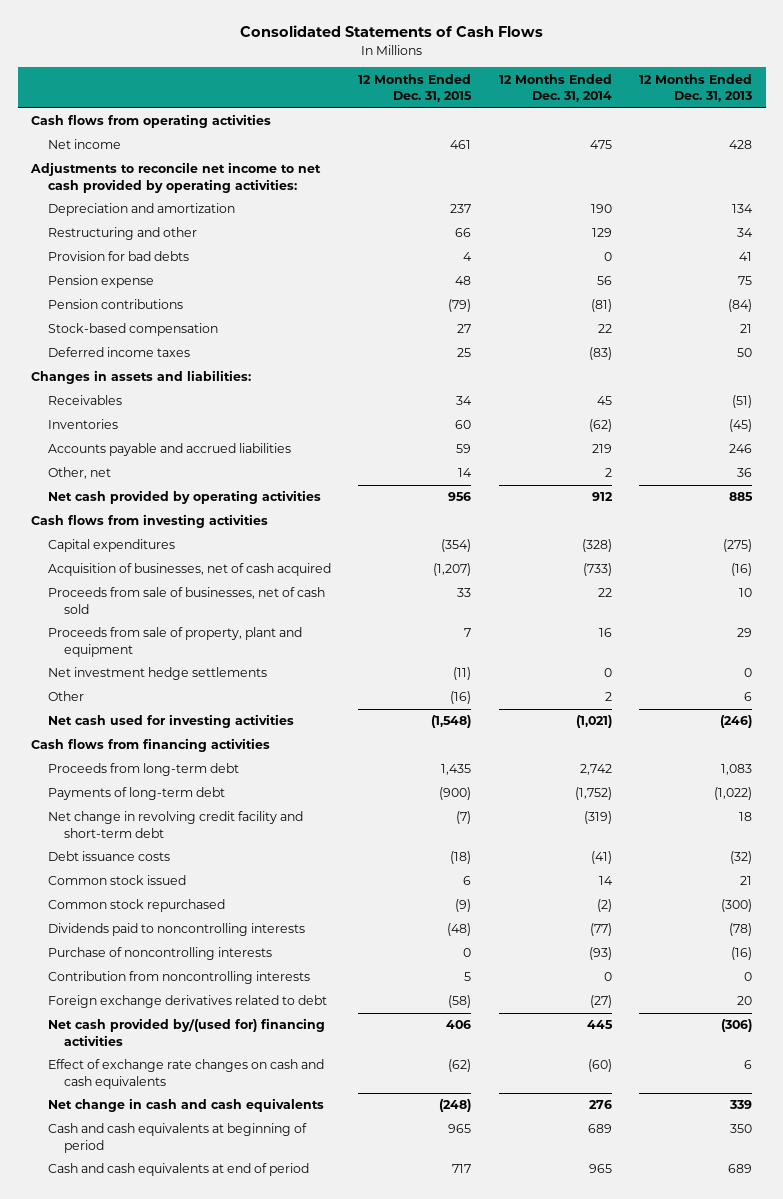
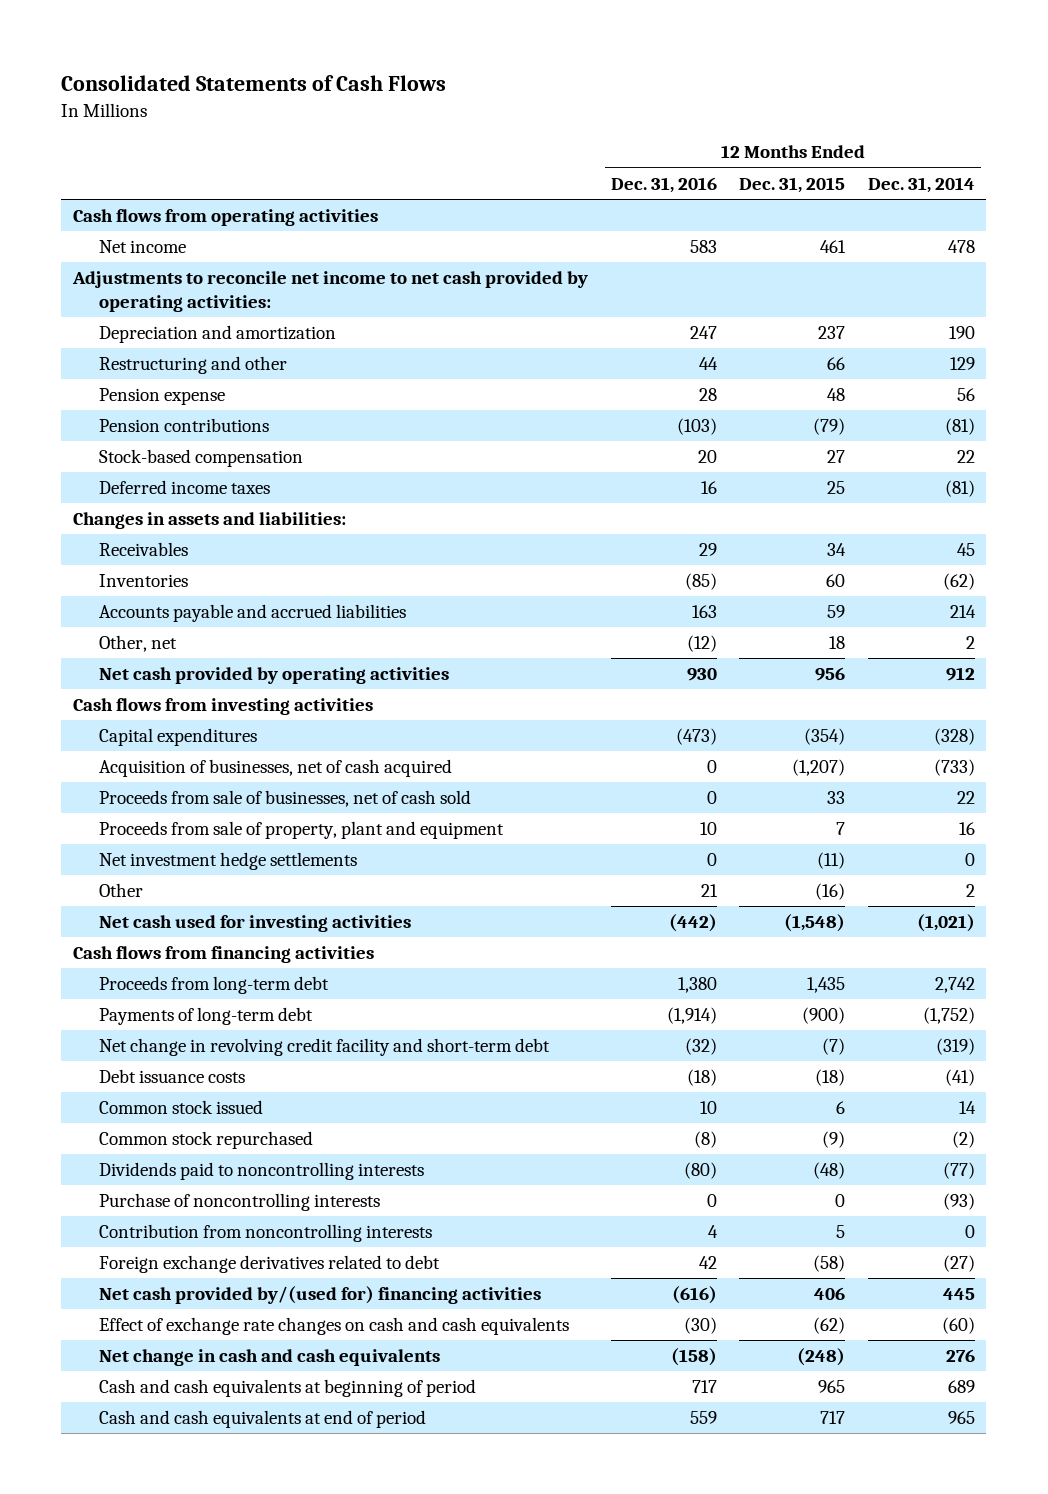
[638,73,752,102] 12 Months Ended Dec. 31, 2013 -> none
none -> [610,176,717,193] Dec. 31, 2016
[589,140,612,150] 475 -> [948,240,976,254] 478
[47,251,189,262] Provision for bad debts -> none
[588,347,612,361] (83) -> [945,480,976,498] (81)
[591,444,612,454] 219 -> [950,605,977,619] 214
[458,468,473,478] 14 -> [829,636,846,650] 18

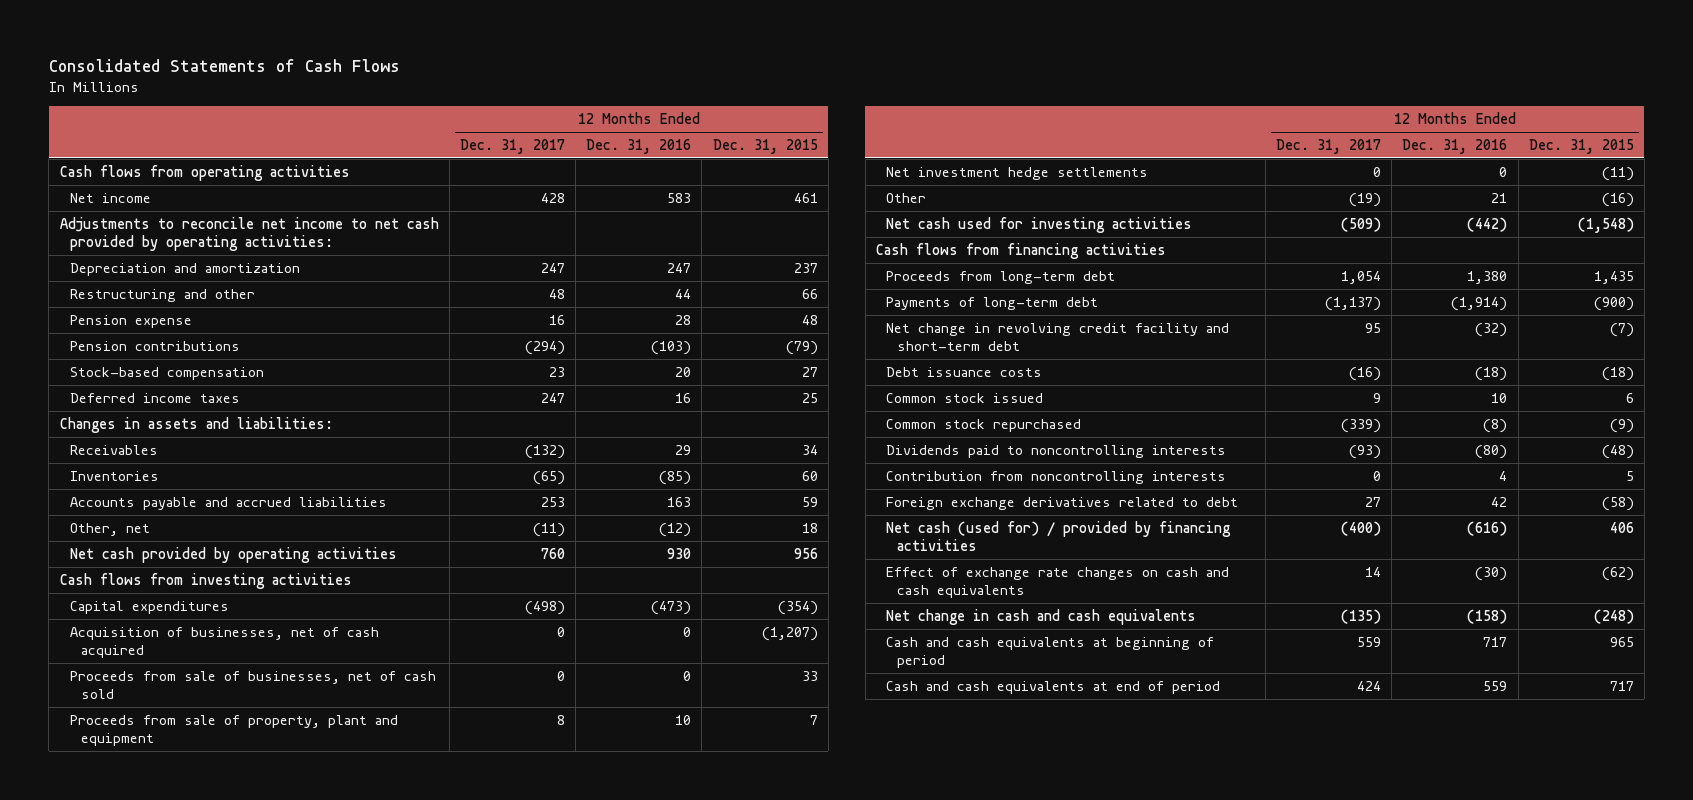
[868,176,976,193] Dec. 31, 2014 -> none
none -> [459,139,565,155] Dec. 31, 2017
[99,1193,381,1212] Purchase of noncontrolling interests -> none
[99,1286,542,1305] Net cash provided by/(used for) financing activities -> [886,520,1232,552] Net cash (used for) / provided by financing activities

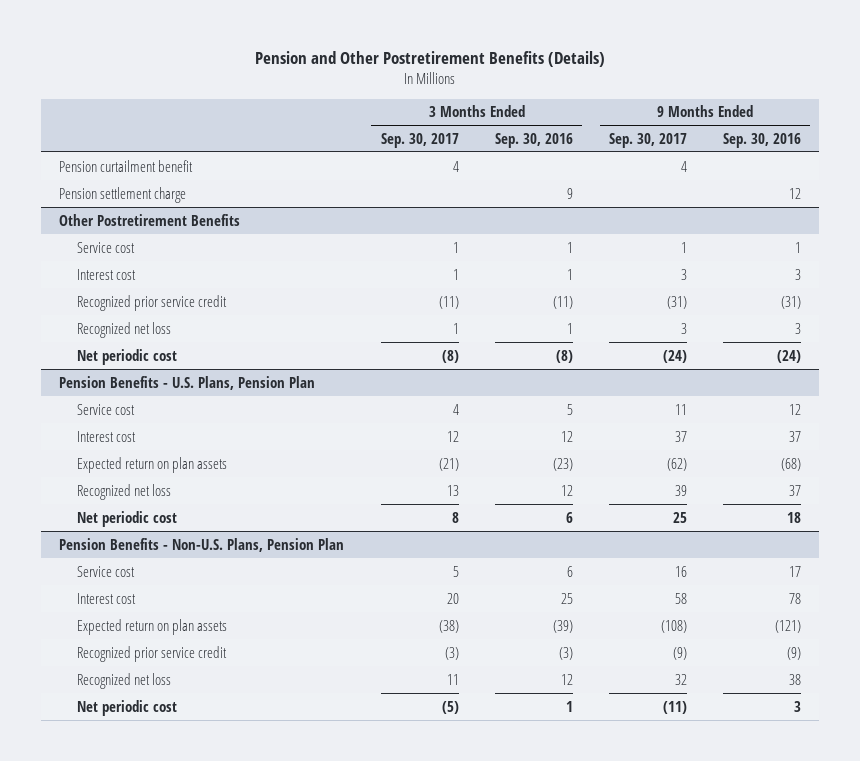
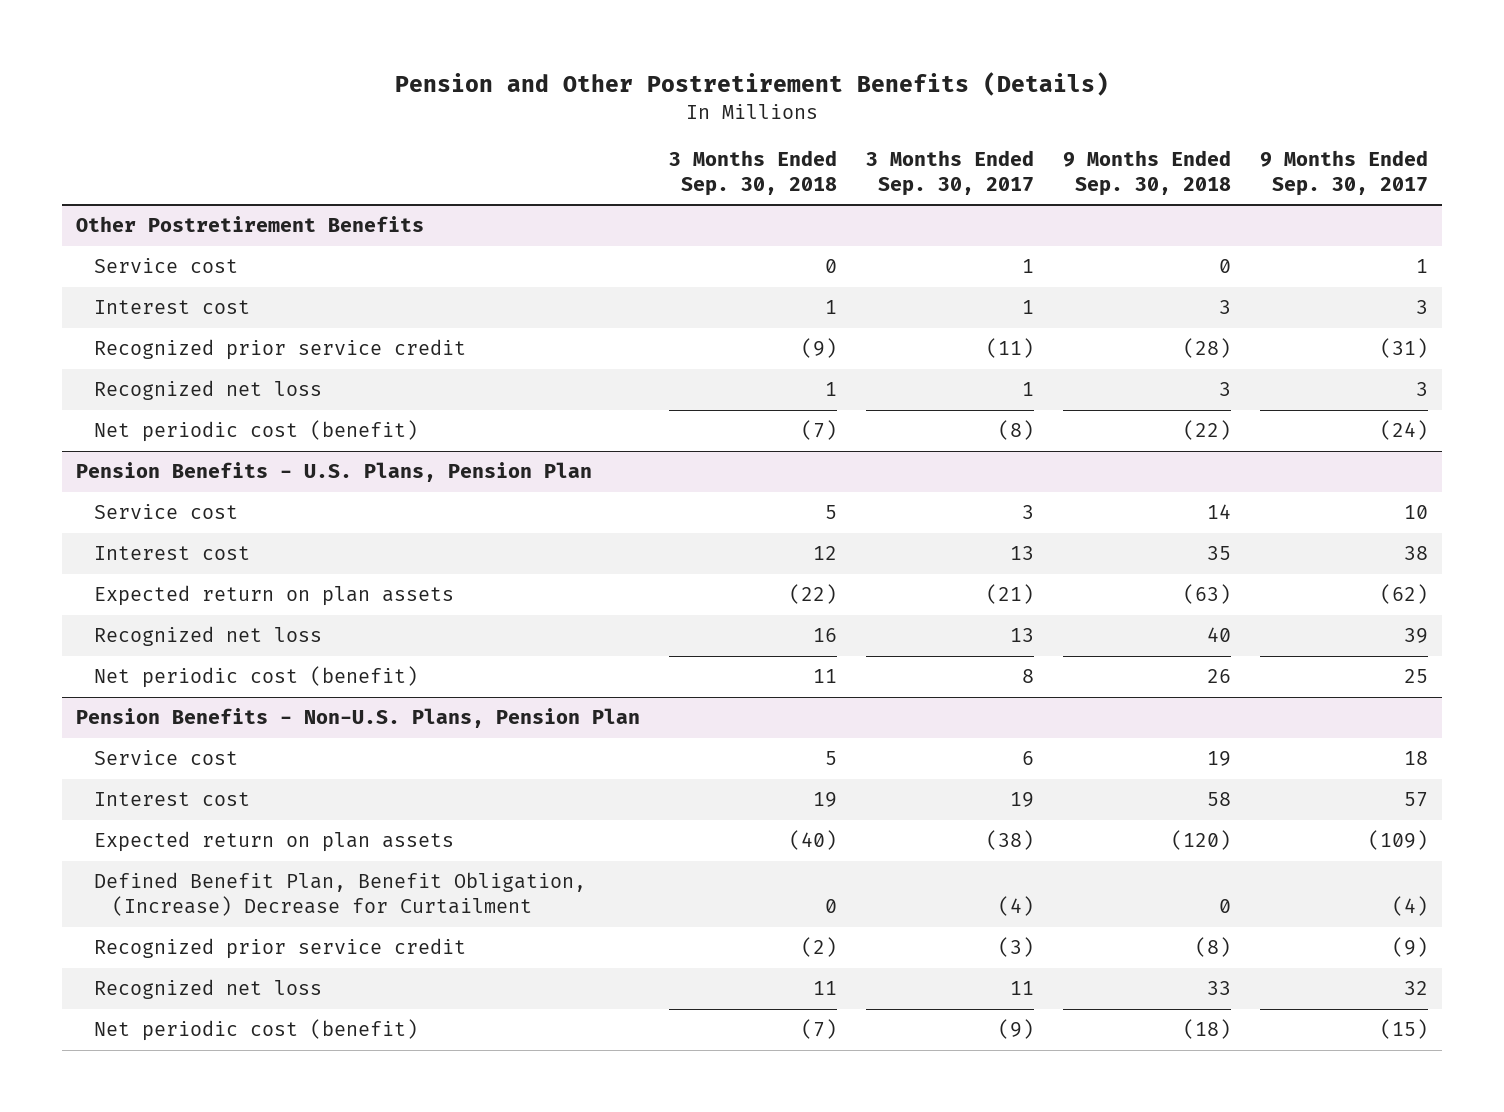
[494,132,573,148] Sep. 30, 2016 -> none
[723,132,802,148] Sep. 30, 2016 -> none
none -> [669,149,838,196] 3 Months Ended Sep. 30, 2018
none -> [1062,149,1231,196] 9 Months Ended Sep. 30, 2018
[59,159,194,172] Pension curtailment benefit -> none
[59,186,187,203] Pension settlement charge -> none
[76,348,177,365] Net periodic cost -> [94,420,419,443] Net periodic cost (benefit)
[452,403,459,415] 4 -> [1021,505,1034,520] 3
[674,403,687,415] 11 -> [1403,505,1428,520] 10
[446,430,459,442] 12 -> [1009,546,1034,561] 13
[674,430,687,442] 37 -> [1403,546,1428,561] 38
[76,510,177,527] Net periodic cost -> [94,666,419,689] Net periodic cost (benefit)
[452,565,459,577] 5 -> [1021,751,1034,766] 6
[674,565,687,577] 16 -> [1403,751,1428,766] 18
[446,592,459,604] 20 -> [1009,792,1034,808] 19
[674,592,687,604] 58 -> [1403,792,1428,808] 57
[660,619,687,633] (108) -> [1367,830,1428,851] (109)
none -> [94,872,587,917] Defined Benefit Plan, Benefit Obligation, (Increase) Decrease for Curtailment
[76,699,177,716] Net periodic cost -> [94,1019,419,1042] Net periodic cost (benefit)
[441,700,459,714] (5) -> [997,1019,1034,1040] (9)
[662,700,687,714] (11) -> [1379,1019,1428,1040] (15)

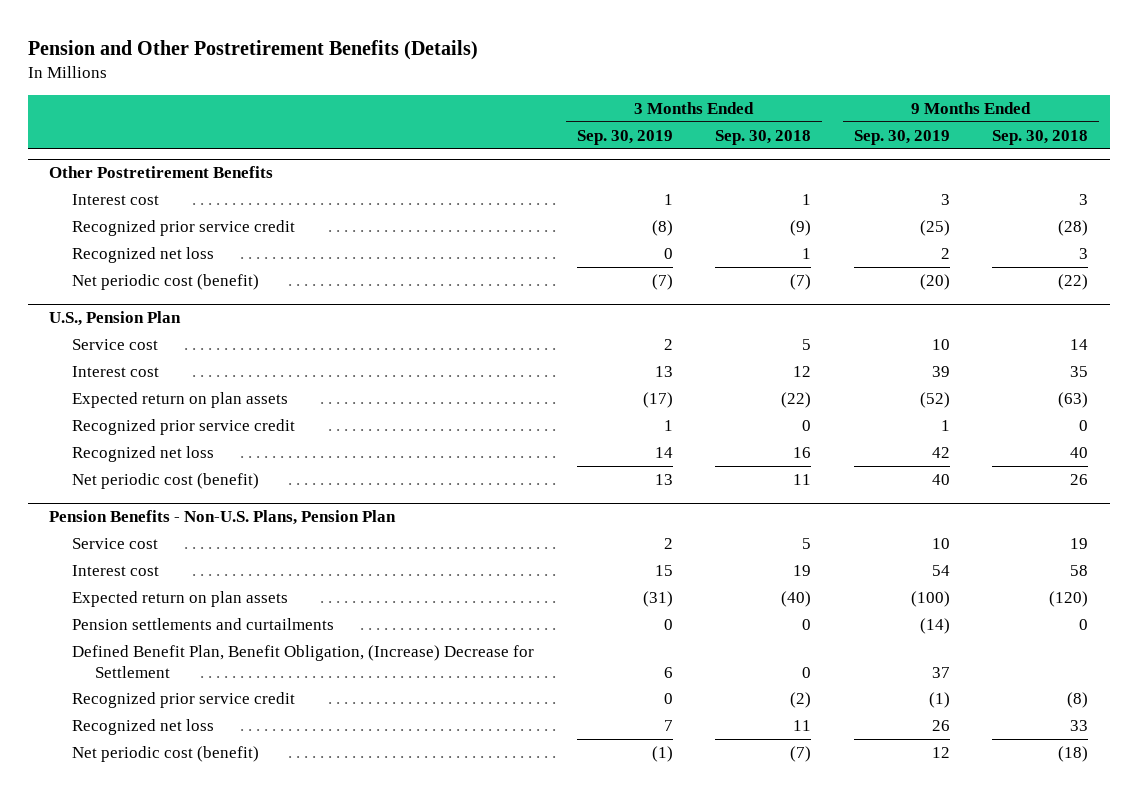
[865,149,1034,196] 3 Months Ended Sep. 30, 2017 -> none
[1259,149,1428,196] 9 Months Ended Sep. 30, 2017 -> none
none -> [576,129,673,145] Sep. 30, 2019
none -> [853,129,950,145] Sep. 30, 2019
[94,258,239,274] Service cost -> none
[76,462,593,483] Pension Benefits - U.S. Plans, Pension Plan -> [49,311,182,327] U.S., Pension Plan
none -> [72,418,296,435] Recognized prior service credit
[94,872,587,917] Defined Benefit Plan, Benefit Obligation, (Increase) Decrease for Curtailment -> [72,617,335,630] Pension settlements and curtailments
none -> [72,644,535,678] Defined Benefit Plan, Benefit Obligation, (Increase) Decrease for Settlement

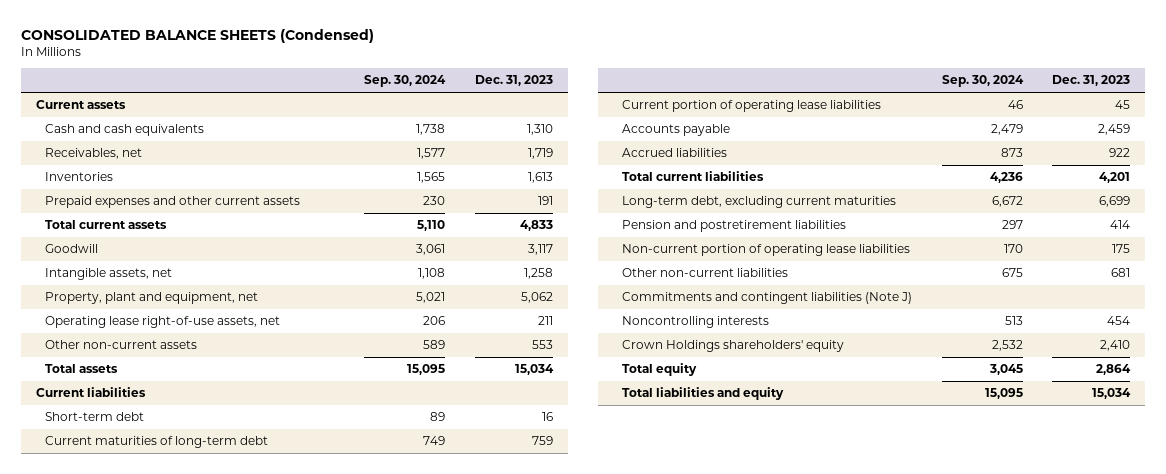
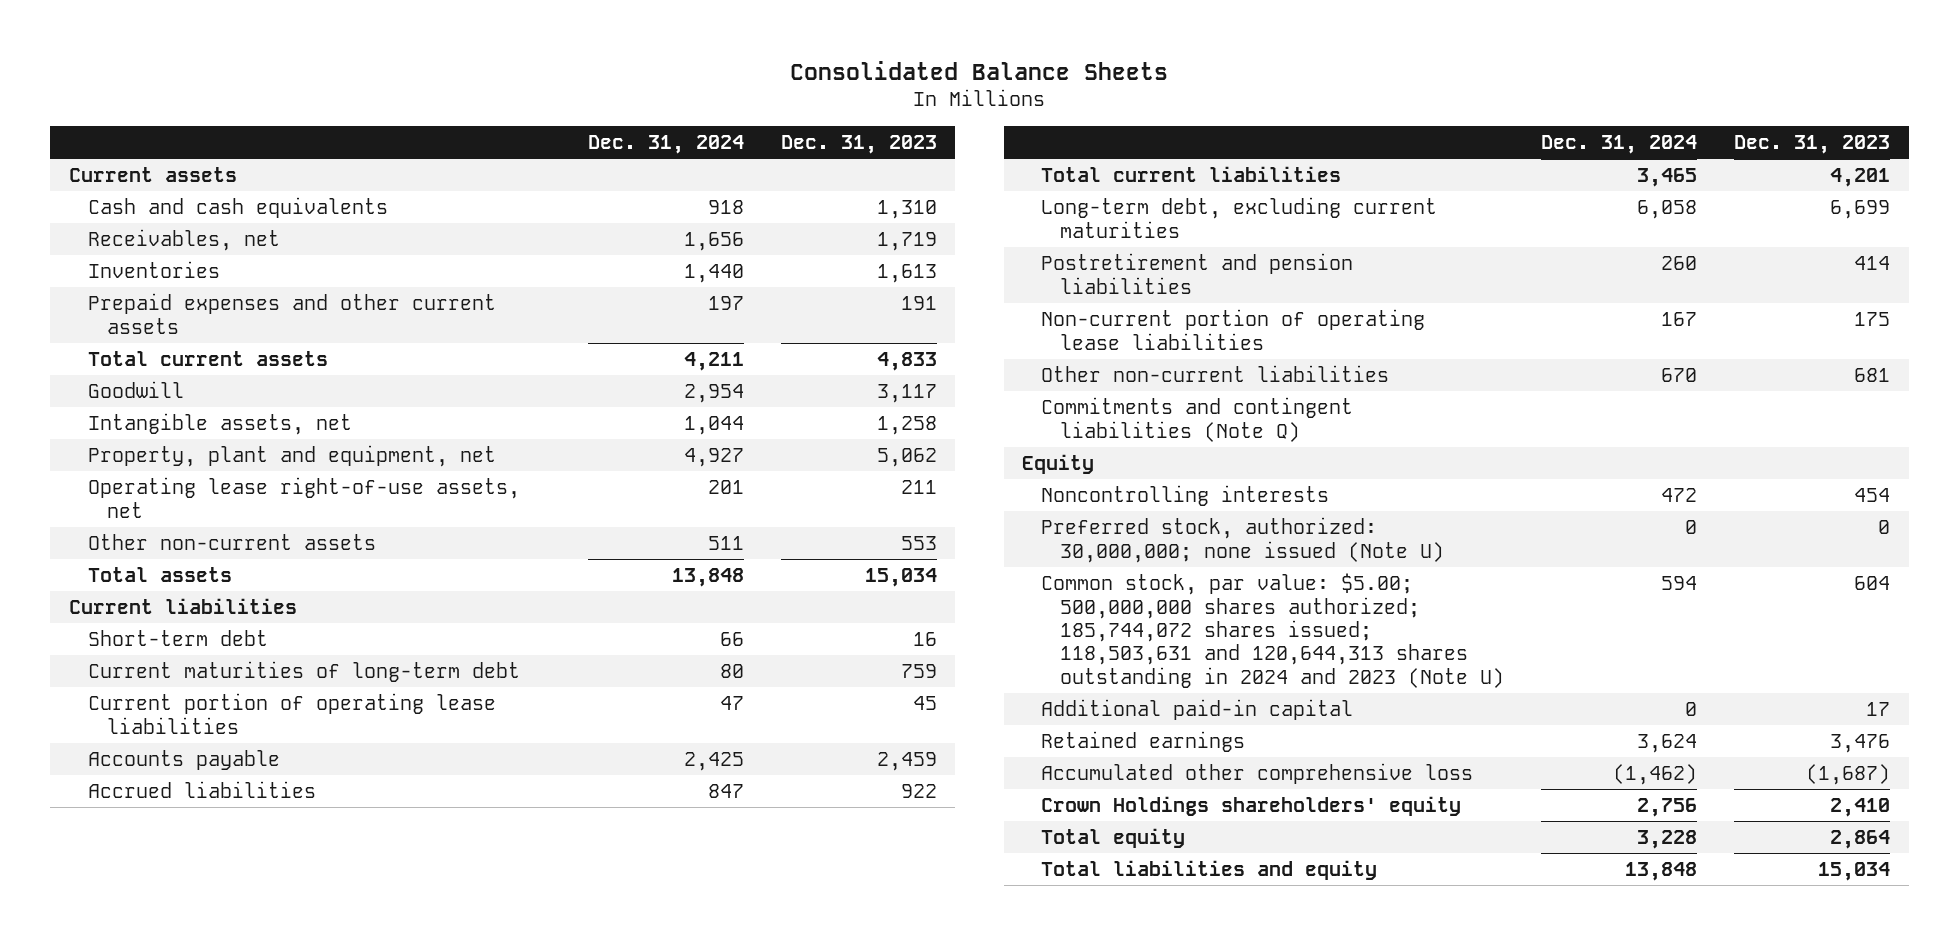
[20,28,374,43] CONSOLIDATED BALANCE SHEETS (Condensed) -> [790,61,1169,81] Consolidated Balance Sheets
[364,75,447,88] Sep. 30, 2024 -> none
none -> [587,134,744,154] Dec. 31, 2024
[621,220,846,233] Pension and postretirement liabilities -> [1041,253,1354,294] Postretirement and pension liabilities
[621,292,912,305] Commitments and contingent liabilities (Note J) -> [1041,397,1354,442] Commitments and contingent liabilities (Note Q)
none -> [1022,454,1095,475] Equity
none -> [1041,517,1445,563] Preferred stock, authorized: 30,000,000; none issued (Note U)
none -> [1041,573,1505,688] Common stock, par value: $5.00; 500,000,000 shares authorized; 185,744,072 shares issued; 118,503,631 and 120,644,313 shares outstanding in 2024 and 2023 (Note U)
none -> [1041,699,1354,721] Additional paid-in capital
none -> [1041,731,1246,753] Retained earnings
none -> [1041,763,1474,785] Accumulated other comprehensive loss

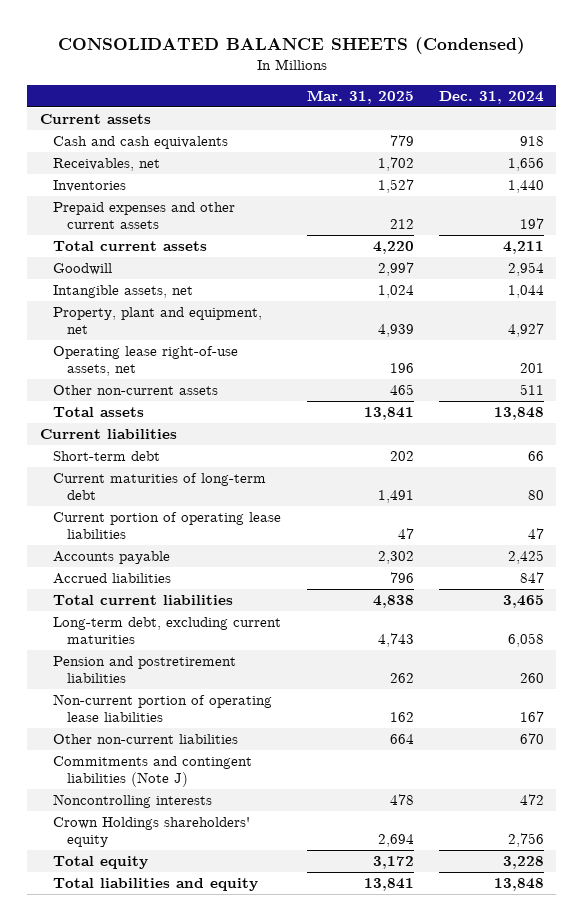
[790,61,1169,81] Consolidated Balance Sheets -> [57,37,525,55] CONSOLIDATED BALANCE SHEETS (Condensed)
[780,134,937,154] Dec. 31, 2023 -> none
none -> [306,89,414,104] Mar. 31, 2025
[1041,253,1354,294] Postretirement and pension liabilities -> [53,656,237,684] Pension and postretirement liabilities
[1022,454,1095,475] Equity -> none
[1041,397,1354,442] Commitments and contingent liabilities (Note Q) -> [53,756,253,788] Commitments and contingent liabilities (Note J)
[1041,517,1445,563] Preferred stock, authorized: 30,000,000; none issued (Note U) -> none
[1041,573,1505,688] Common stock, par value: $5.00; 500,000,000 shares authorized; 185,744,072 shares issued; 118,503,631 and 120,644,313 shares outstanding in 2024 and 2023 (Note U) -> none
[1041,699,1354,721] Additional paid-in capital -> none
[1041,731,1246,753] Retained earnings -> none
[1041,763,1474,785] Accumulated other comprehensive loss -> none

